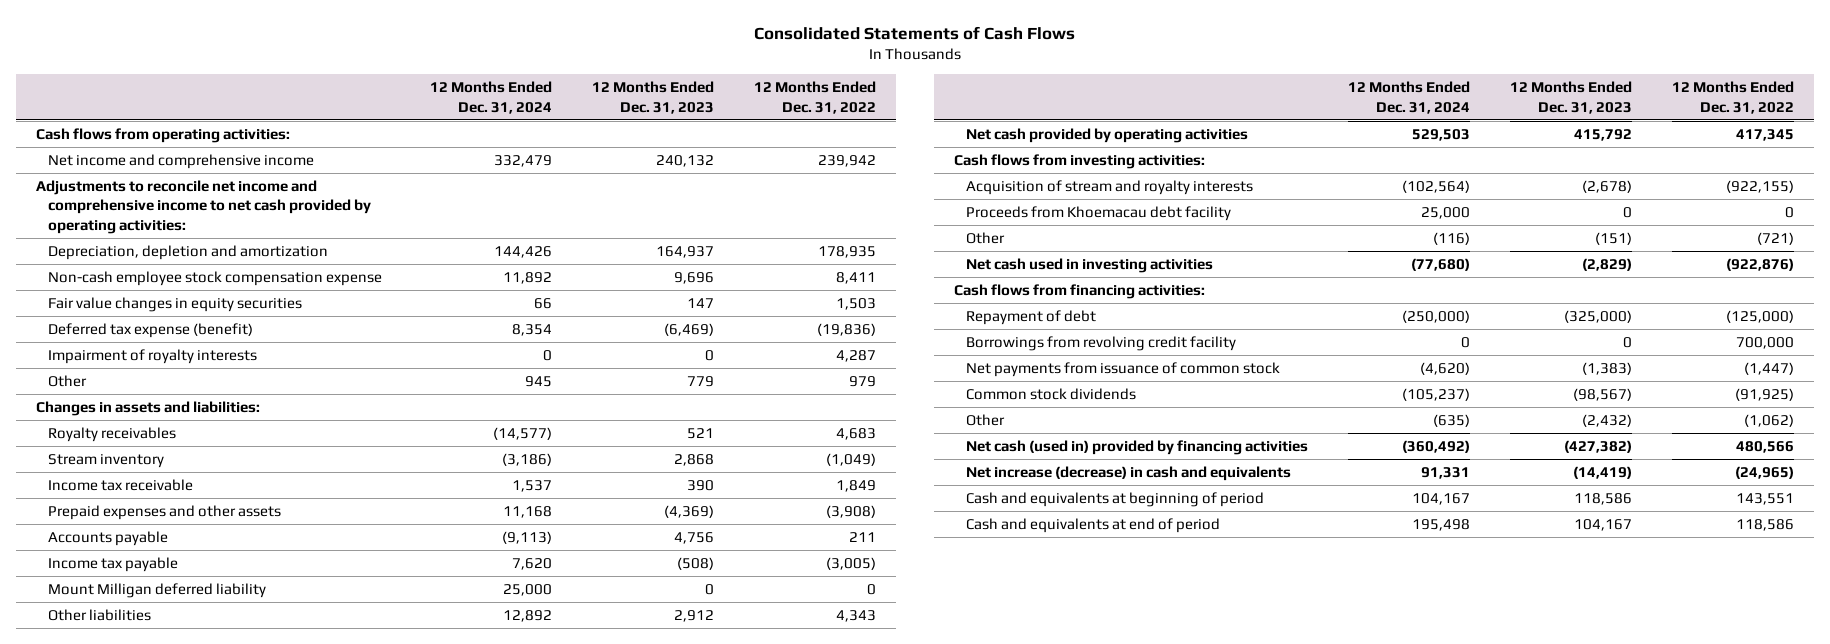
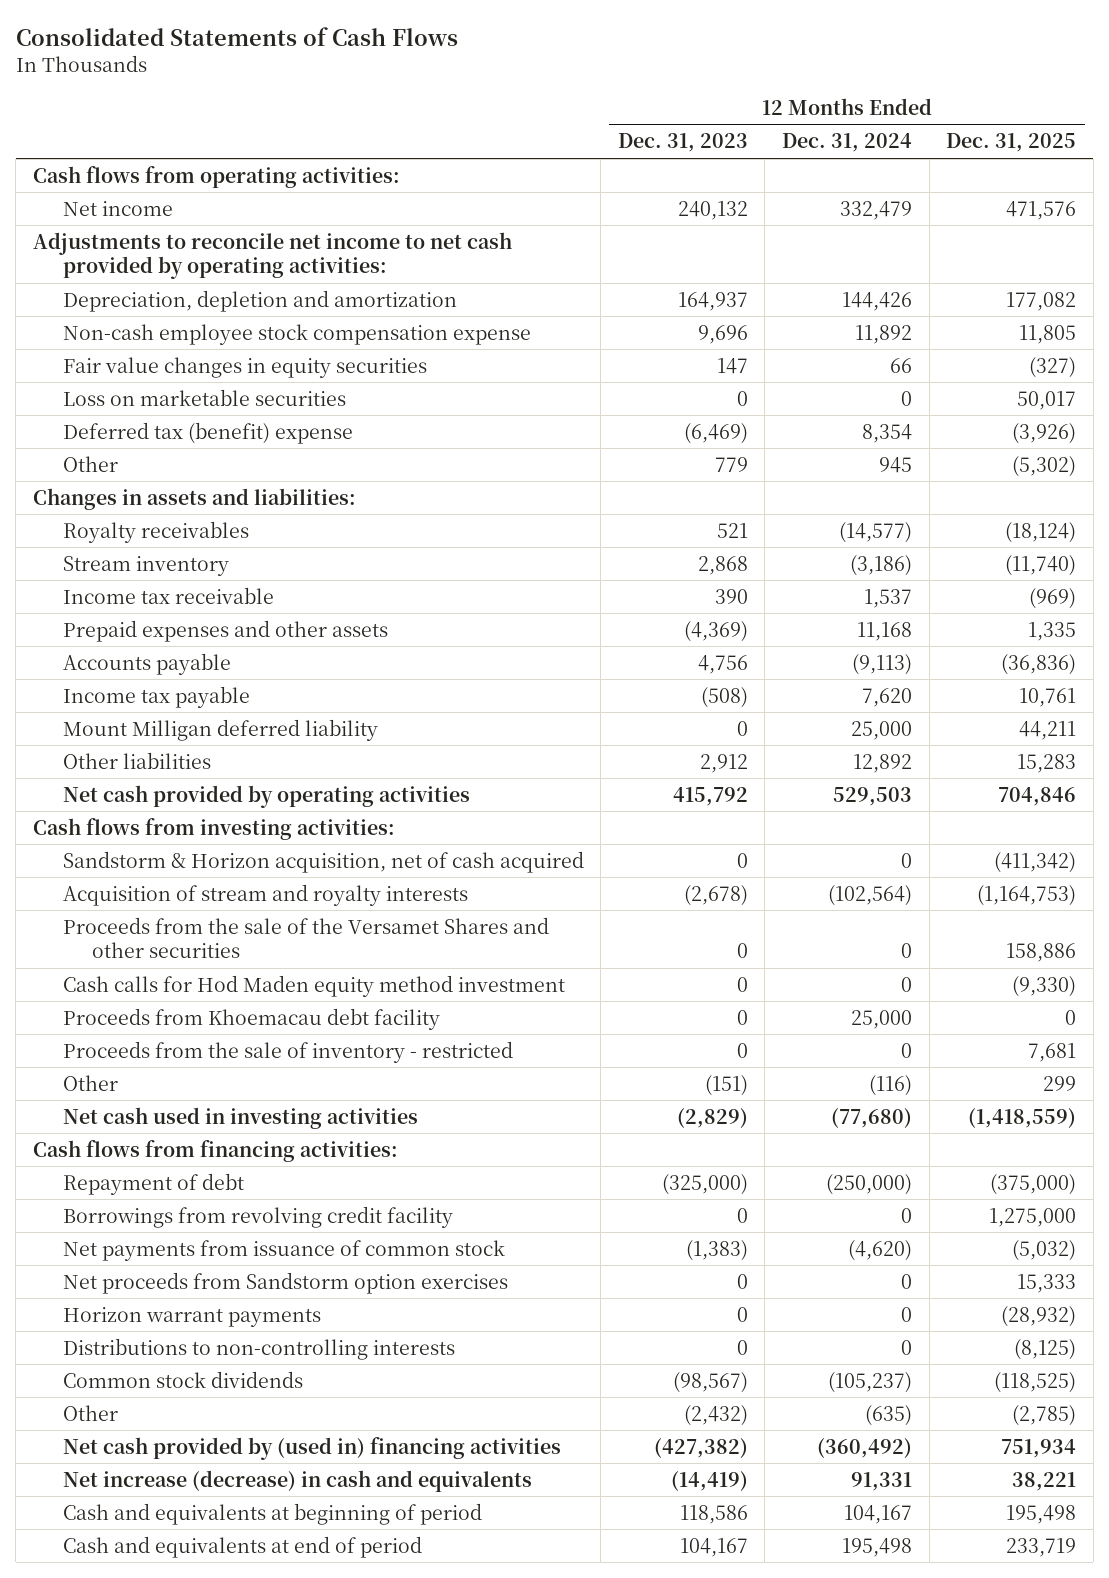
[754,81,877,114] 12 Months Ended Dec. 31, 2022 -> none
none -> [946,133,1077,153] Dec. 31, 2025
[47,153,314,169] Net income and comprehensive income -> [62,200,173,216] Net income
[36,179,371,234] Adjustments to reconcile net income and comprehensive income to net cash provided by operating activities: -> [32,231,512,280] Adjustments to reconcile net income to net cash provided by operating activities:
[47,348,257,364] Impairment of royalty interests -> none
none -> [62,388,346,406] Loss on marketable securities
[47,322,253,338] Deferred tax expense (benefit) -> [62,421,353,444] Deferred tax (benefit) expense
none -> [62,850,584,873] Sandstorm & Horizon acquisition, net of cash acquired
none -> [62,916,549,959] Proceeds from the sale of the Versamet Shares and other securities
none -> [62,974,565,997] Cash calls for Hod Maden equity method investment
none -> [62,1040,513,1063] Proceeds from the sale of inventory - restricted
none -> [62,1271,508,1294] Net proceeds from Sandstorm option exercises
none -> [62,1306,321,1327] Horizon warrant payments
none -> [62,1337,455,1360] Distributions to non-controlling interests
[965,439,1308,455] Net cash (used in) provided by financing activities -> [62,1436,561,1460] Net cash provided by (used in) financing activities

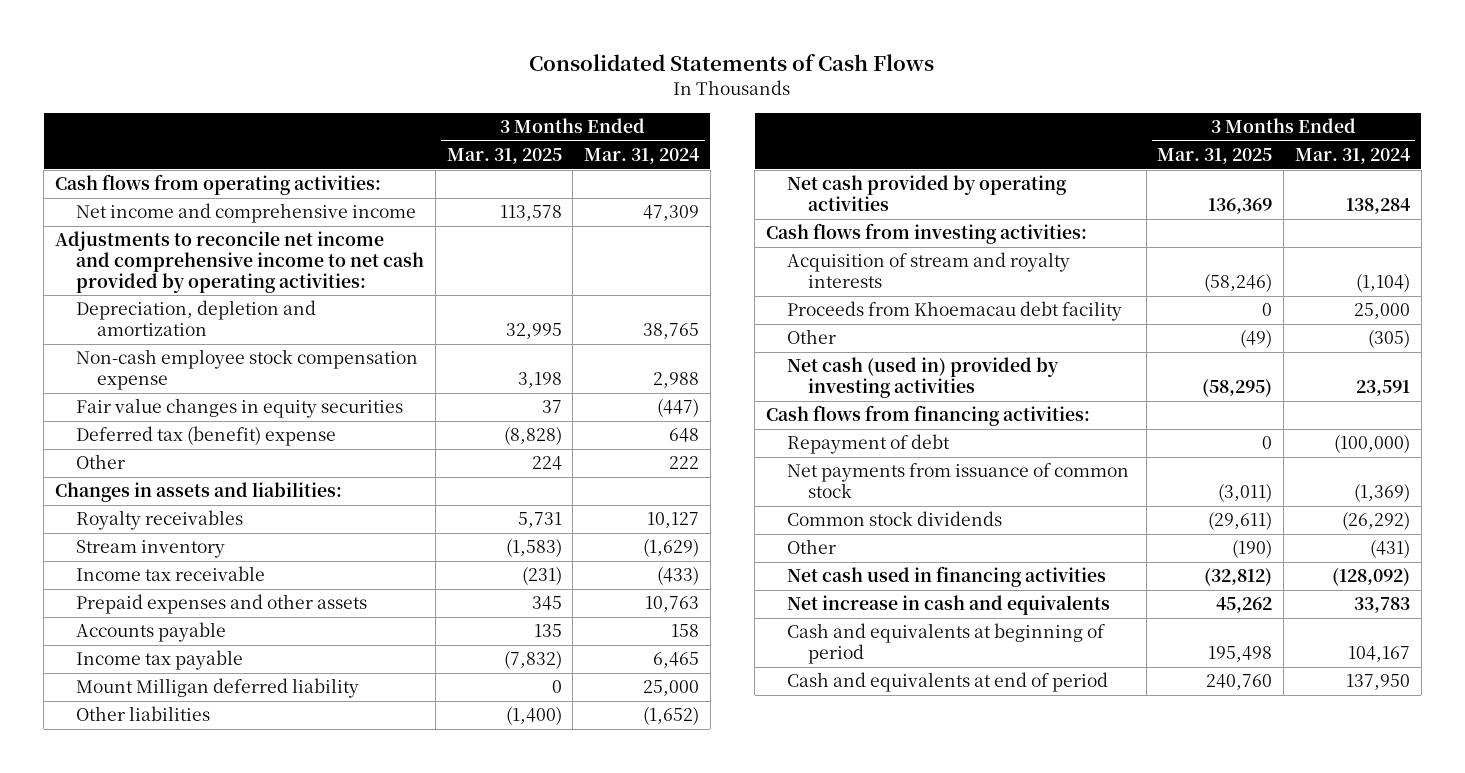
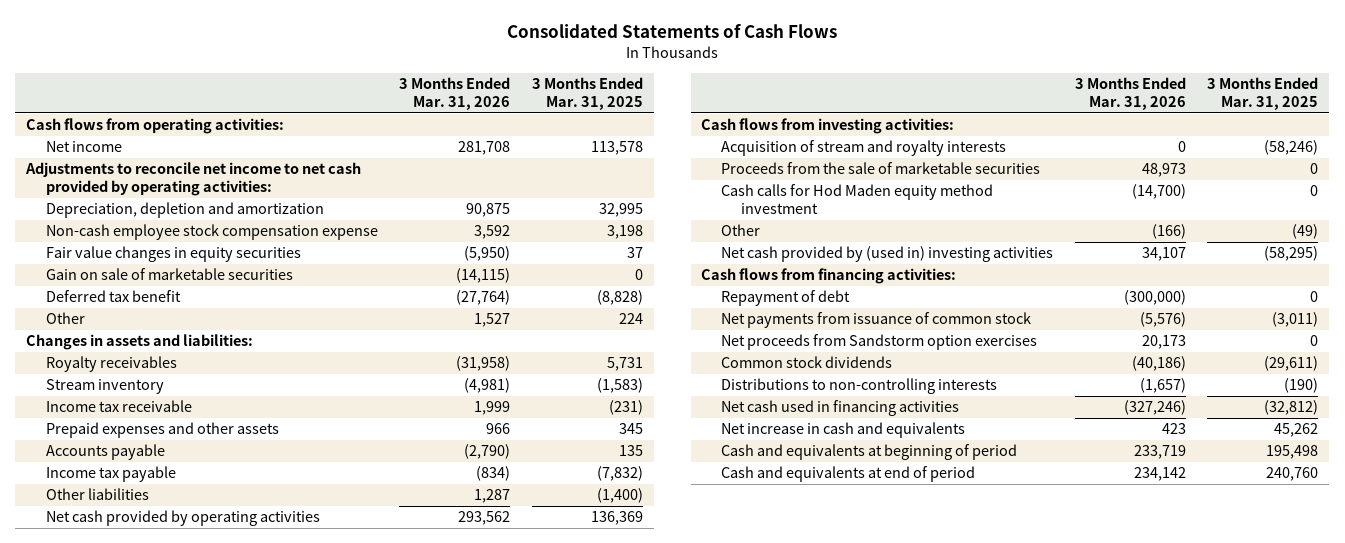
[584,148,700,165] Mar. 31, 2024 -> none
none -> [399,77,511,111] 3 Months Ended Mar. 31, 2026
[76,203,417,224] Net income and comprehensive income -> [45,141,122,153] Net income
[55,231,425,293] Adjustments to reconcile net income and comprehensive income to net cash provided by operating activities: -> [25,162,362,197] Adjustments to reconcile net income to net cash provided by operating activities:
none -> [45,268,293,281] Gain on sale of marketable securities
[76,426,337,447] Deferred tax (benefit) expense -> [45,290,181,303] Deferred tax benefit
[76,678,360,699] Mount Milligan deferred liability -> none
[786,301,1122,322] Proceeds from Khoemacau debt facility -> none
none -> [721,162,1041,175] Proceeds from the sale of marketable securities
none -> [721,184,994,215] Cash calls for Hod Maden equity method investment
[786,357,1059,399] Net cash (used in) provided by investing activities -> [721,246,1054,263] Net cash provided by (used in) investing activities
none -> [721,334,1038,351] Net proceeds from Sandstorm option exercises
[786,539,836,555] Other -> none
none -> [721,378,998,395] Distributions to non-controlling interests

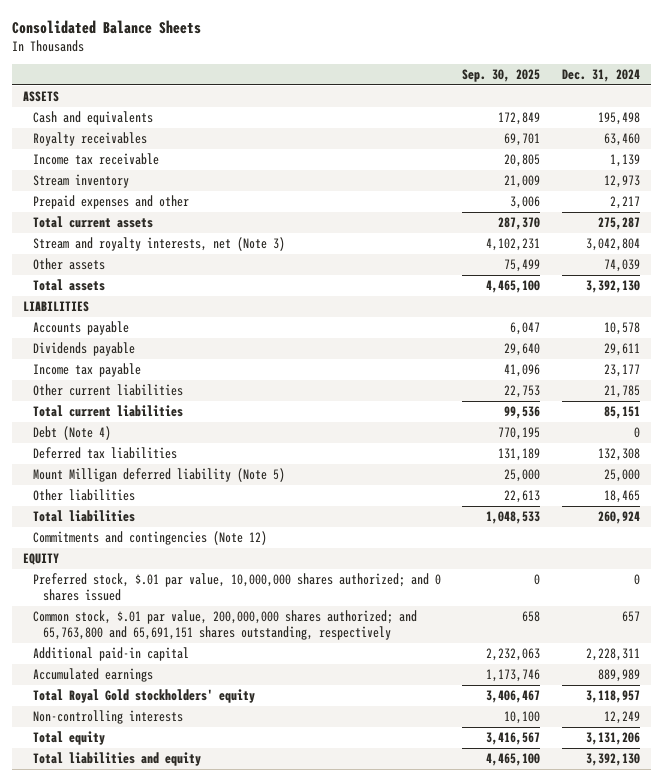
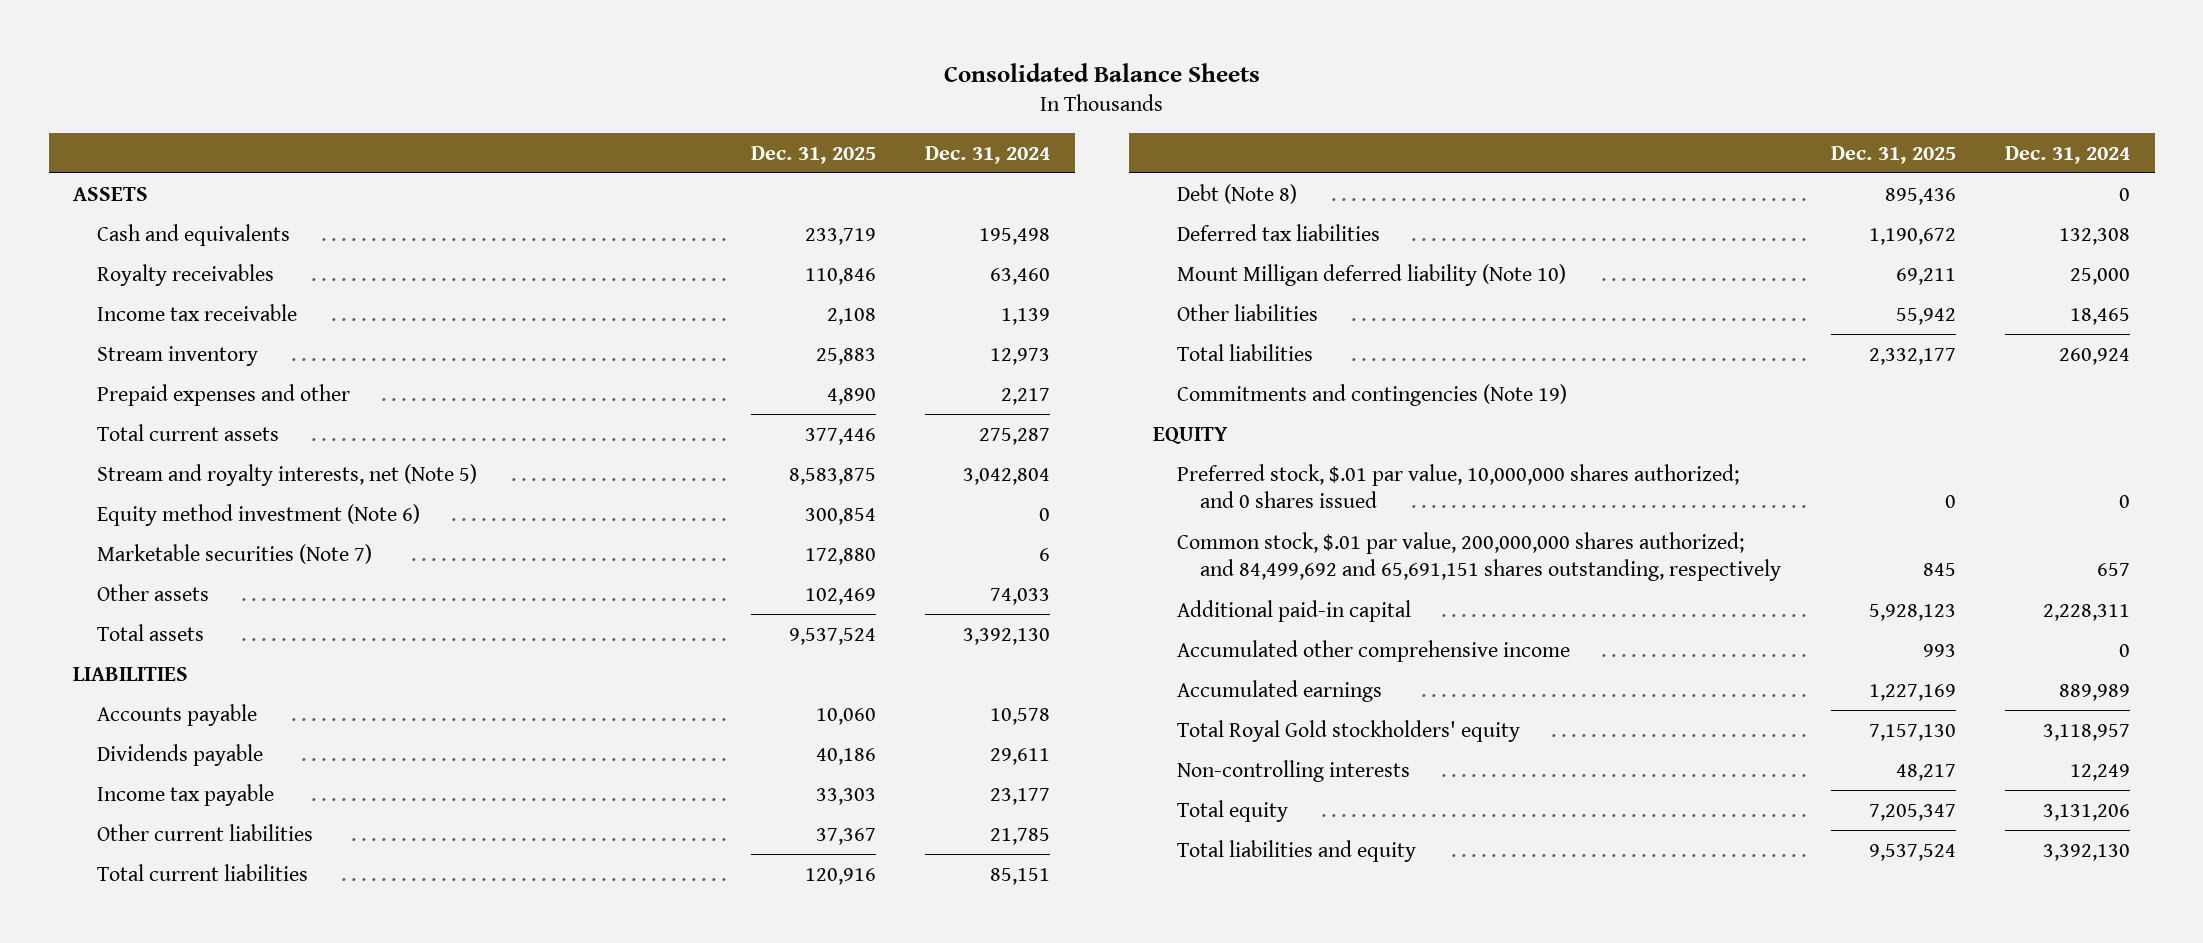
[462,69,541,83] Sep. 30, 2025 -> none
none -> [750,145,876,164] Dec. 31, 2025
[32,237,285,252] Stream and royalty interests, net (Note 3) -> [96,463,477,486] Stream and royalty interests, net (Note 5)
none -> [96,503,420,526] Equity method investment (Note 6)
none -> [96,543,372,564] Marketable securities (Note 7)
[603,259,640,273] 74,039 -> [990,587,1051,605] 74,033
[32,426,111,441] Debt (Note 4) -> [1176,183,1297,204] Debt (Note 8)
[32,468,285,483] Mount Milligan deferred liability (Note 5) -> [1176,263,1566,286] Mount Milligan deferred liability (Note 10)
[32,531,267,546] Commitments and contingencies (Note 12) -> [1176,383,1567,406] Commitments and contingencies (Note 19)
[32,610,417,641] Common stock, $.01 par value, 200,000,000 shares authorized; and 65,763,800 and 65,691,151 shares outstanding, respectively -> [1176,531,1782,582] Common stock, $.01 par value, 200,000,000 shares authorized; and 84,499,692 and 65,691,151 shares outstanding, respectively
none -> [1176,639,1570,662] Accumulated other comprehensive income

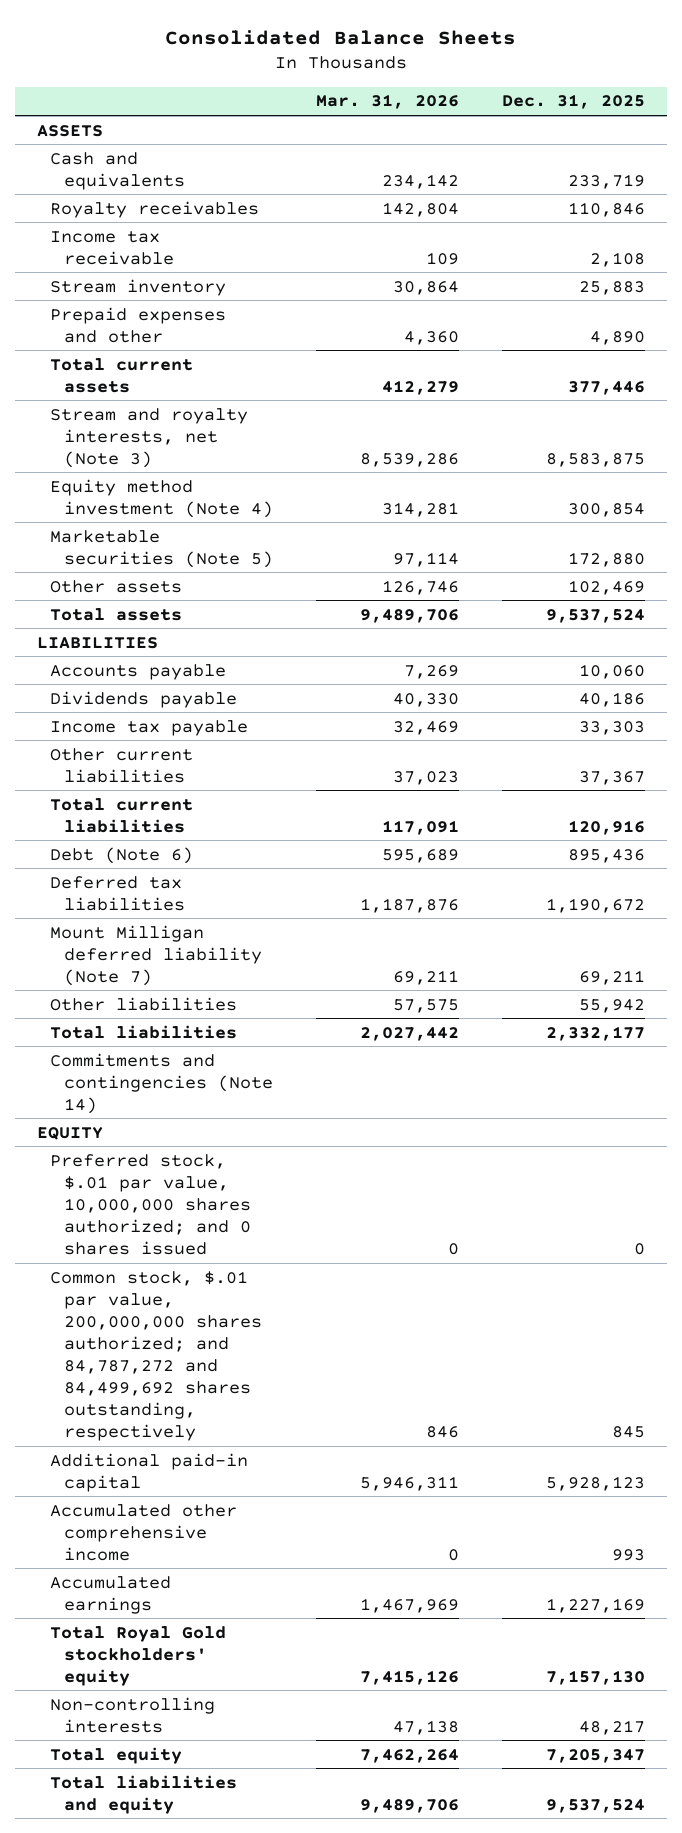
[925,145,1051,164] Dec. 31, 2024 -> none
none -> [315,94,459,110] Mar. 31, 2026
[96,463,477,486] Stream and royalty interests, net (Note 5) -> [50,407,249,468] Stream and royalty interests, net (Note 3)
[96,503,420,526] Equity method investment (Note 6) -> [50,478,273,518] Equity method investment (Note 4)
[96,543,372,564] Marketable securities (Note 7) -> [50,529,273,568] Marketable securities (Note 5)
[1176,183,1297,204] Debt (Note 8) -> [50,846,194,864] Debt (Note 6)
[1176,263,1566,286] Mount Milligan deferred liability (Note 10) -> [50,924,262,986] Mount Milligan deferred liability (Note 7)
[1176,383,1567,406] Commitments and contingencies (Note 19) -> [50,1052,273,1114] Commitments and contingencies (Note 14)
[1176,531,1782,582] Common stock, $.01 par value, 200,000,000 shares authorized; and 84,499,692 and 65,691,151 shares outstanding, respectively -> [50,1270,262,1442] Common stock, $.01 par value, 200,000,000 shares authorized; and 84,787,272 and 84,499,692 shares outstanding, respectively

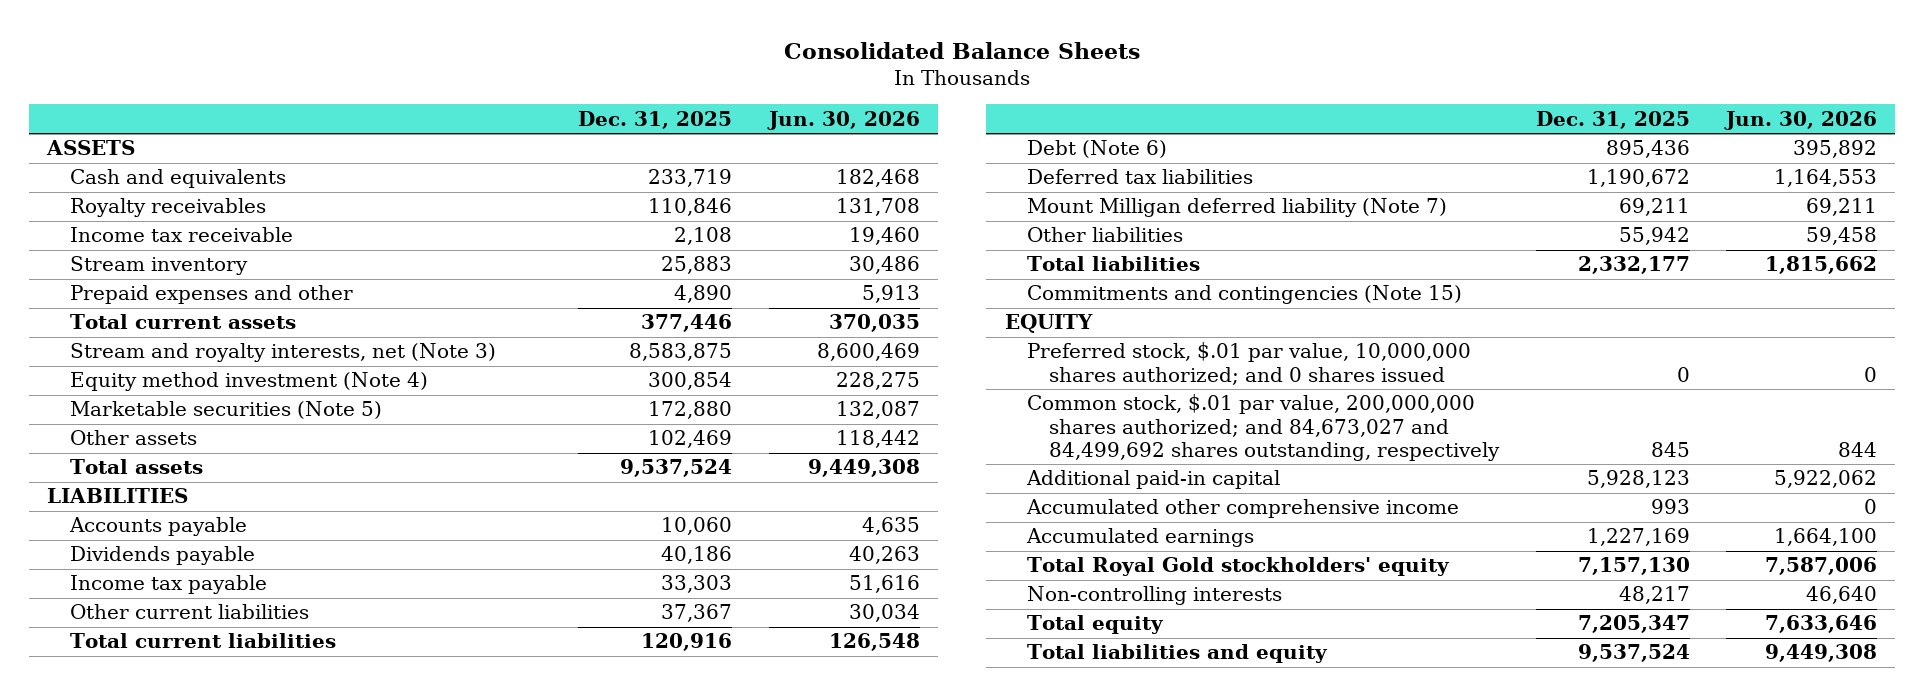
[315,94,459,110] Mar. 31, 2026 -> none
none -> [766,110,920,130] Jun. 30, 2026
[50,1052,273,1114] Commitments and contingencies (Note 14) -> [1026,285,1462,305] Commitments and contingencies (Note 15)
[50,1270,262,1442] Common stock, $.01 par value, 200,000,000 shares authorized; and 84,787,272 and 84,499,692 shares outstanding, respectively -> [1026,394,1501,461] Common stock, $.01 par value, 200,000,000 shares authorized; and 84,673,027 and 84,499,692 shares outstanding, respectively

